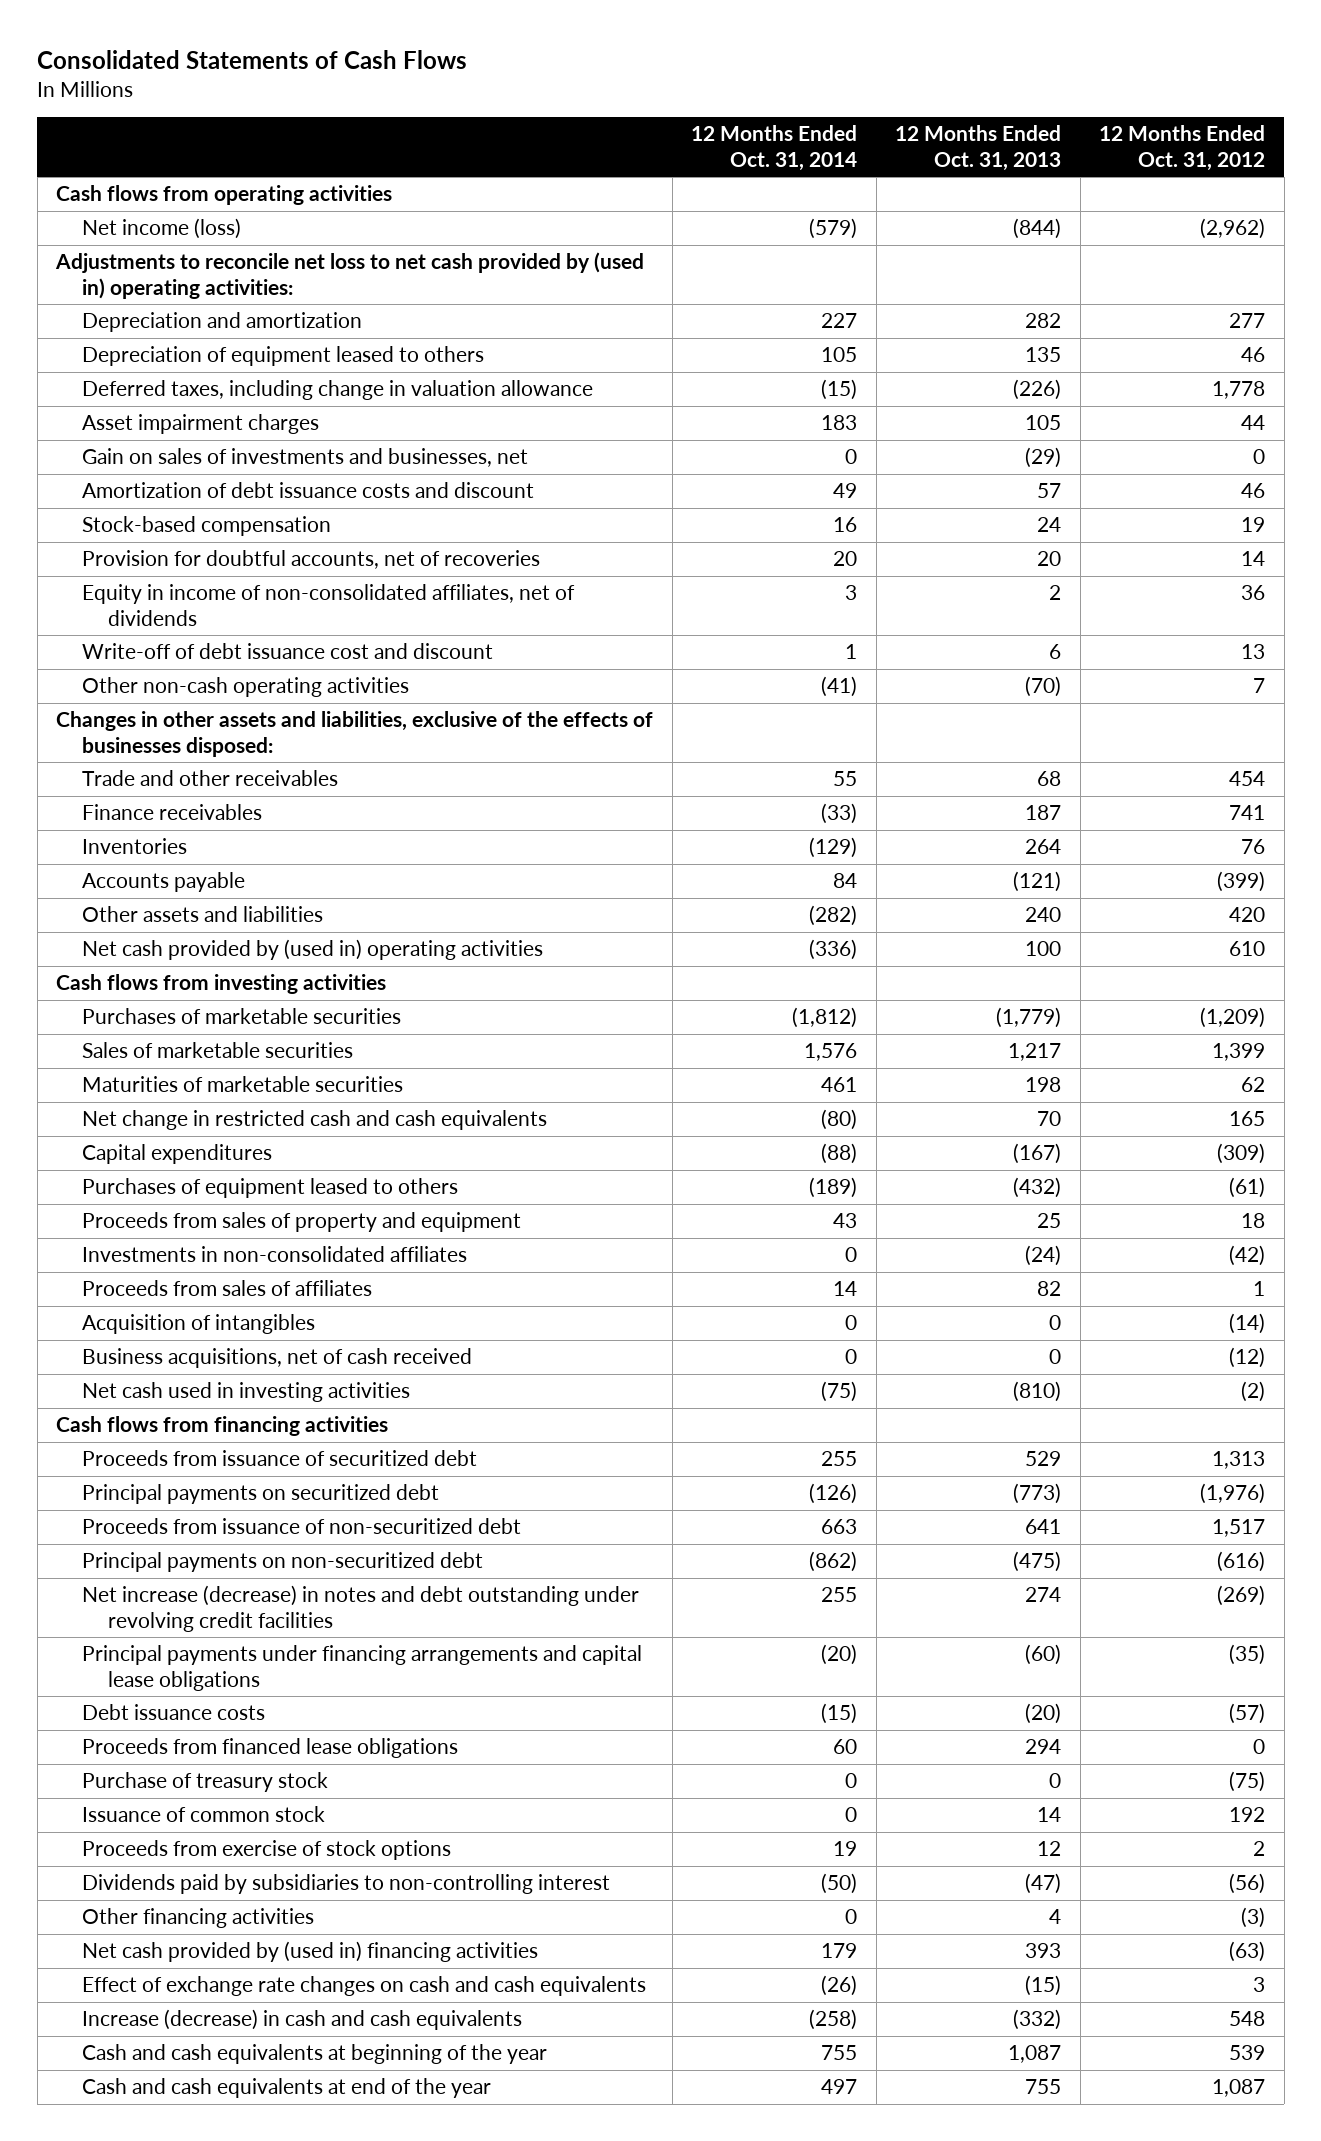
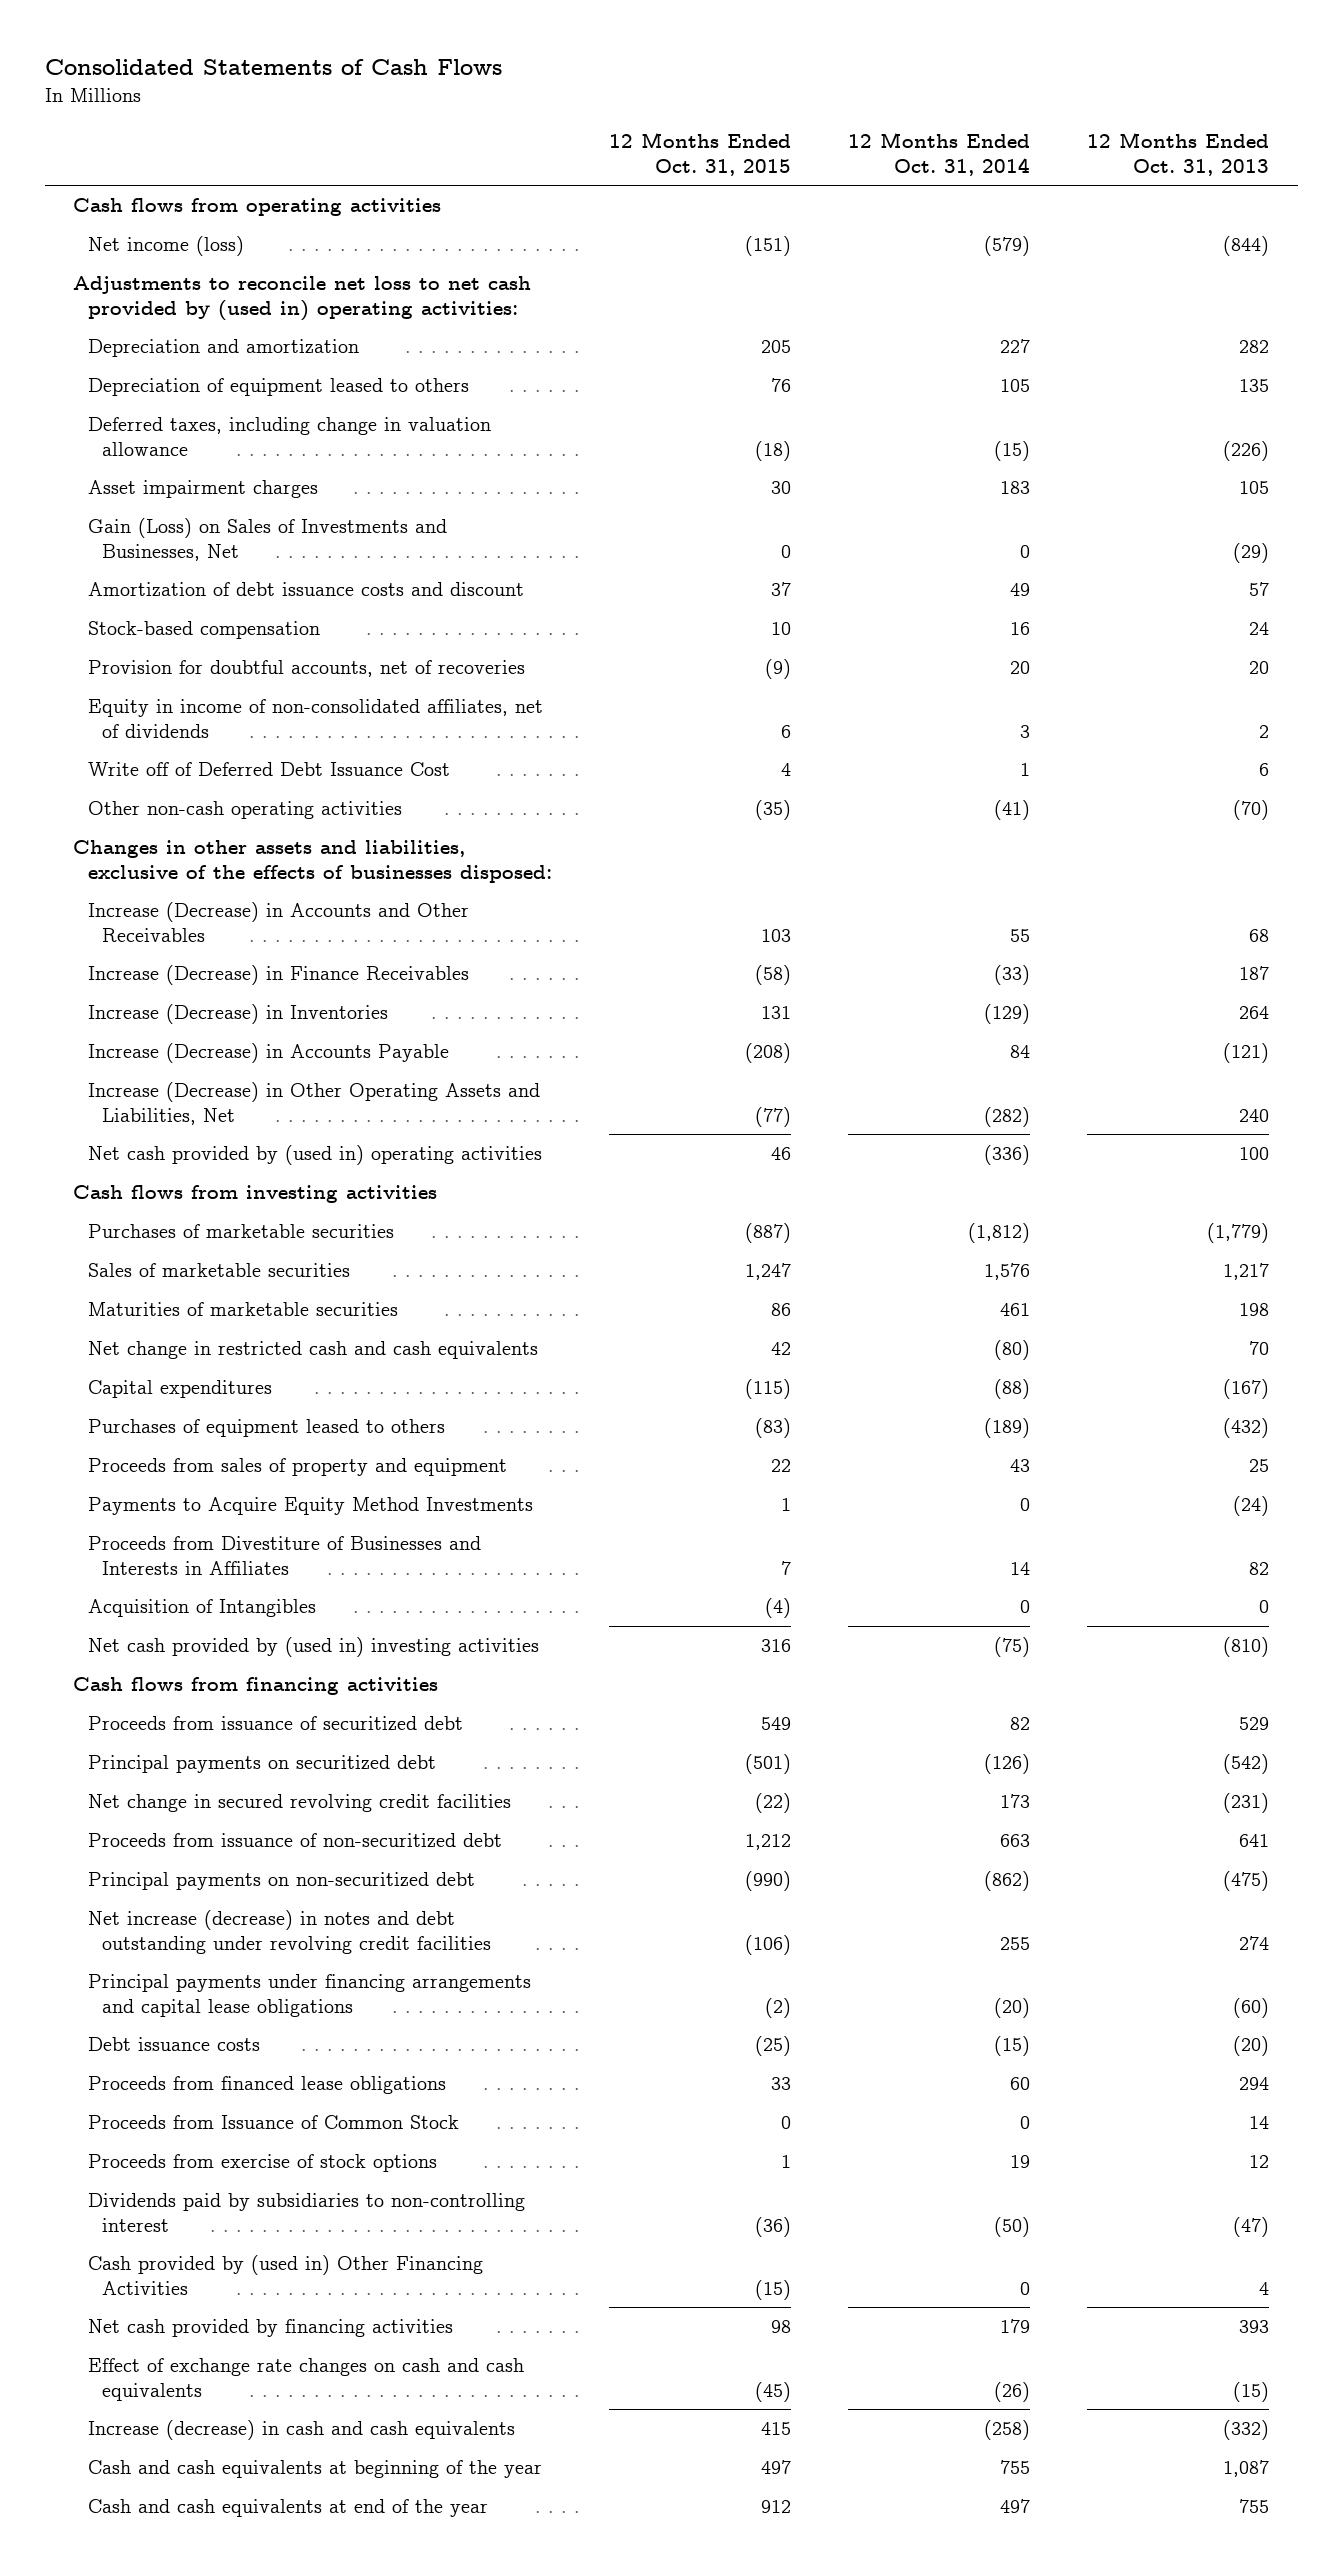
[1099,125,1266,171] 12 Months Ended Oct. 31, 2012 -> none
none -> [609,132,792,176] 12 Months Ended Oct. 31, 2015
[82,448,529,468] Gain on sales of investments and businesses, net -> [87,518,447,561] Gain (Loss) on Sales of Investments and Businesses, Net
[82,643,494,660] Write-off of debt issuance cost and discount -> [87,762,450,777] Write off of Deferred Debt Issuance Cost
[82,770,339,787] Trade and other receivables -> [87,902,469,942] Increase (Decrease) in Accounts and Other Receivables
[82,804,263,821] Finance receivables -> [87,965,469,986] Increase (Decrease) in Finance Receivables
[82,838,188,855] Inventories -> [87,1004,388,1025] Increase (Decrease) in Inventories
[82,872,246,893] Accounts payable -> [87,1043,449,1064] Increase (Decrease) in Accounts Payable
[82,906,324,923] Other assets and liabilities -> [87,1082,540,1125] Increase (Decrease) in Other Operating Assets and Liabilities, Net
[82,1348,473,1369] Business acquisitions, net of cash received -> none
[82,1246,468,1263] Investments in non-consolidated affiliates -> [87,1497,533,1516] Payments to Acquire Equity Method Investments
[82,1280,373,1297] Proceeds from sales of affiliates -> [87,1536,481,1575] Proceeds from Divestiture of Businesses and Interests in Affiliates
[82,1314,316,1335] Acquisition of intangibles -> [87,1599,316,1618] Acquisition of Intangibles
[82,1382,411,1403] Net cash used in investing activities -> [87,1637,539,1658] Net cash provided by (used in) investing activities
[821,1451,858,1467] 255 -> [1010,1717,1031,1731] 82
[1013,1483,1062,1505] (773) -> [1223,1754,1270,1775] (542)
none -> [87,1794,511,1813] Net change in secured revolving credit facilities
[82,1772,329,1793] Purchase of treasury stock -> none
[82,1806,326,1823] Issuance of common stock -> [87,2115,459,2130] Proceeds from Issuance of Common Stock
[82,1908,315,1929] Other financing activities -> [87,2255,483,2295] Cash provided by (used in) Other Financing Activities
[82,1941,539,1963] Net cash provided by (used in) financing activities -> [87,2319,453,2338] Net cash provided by financing activities

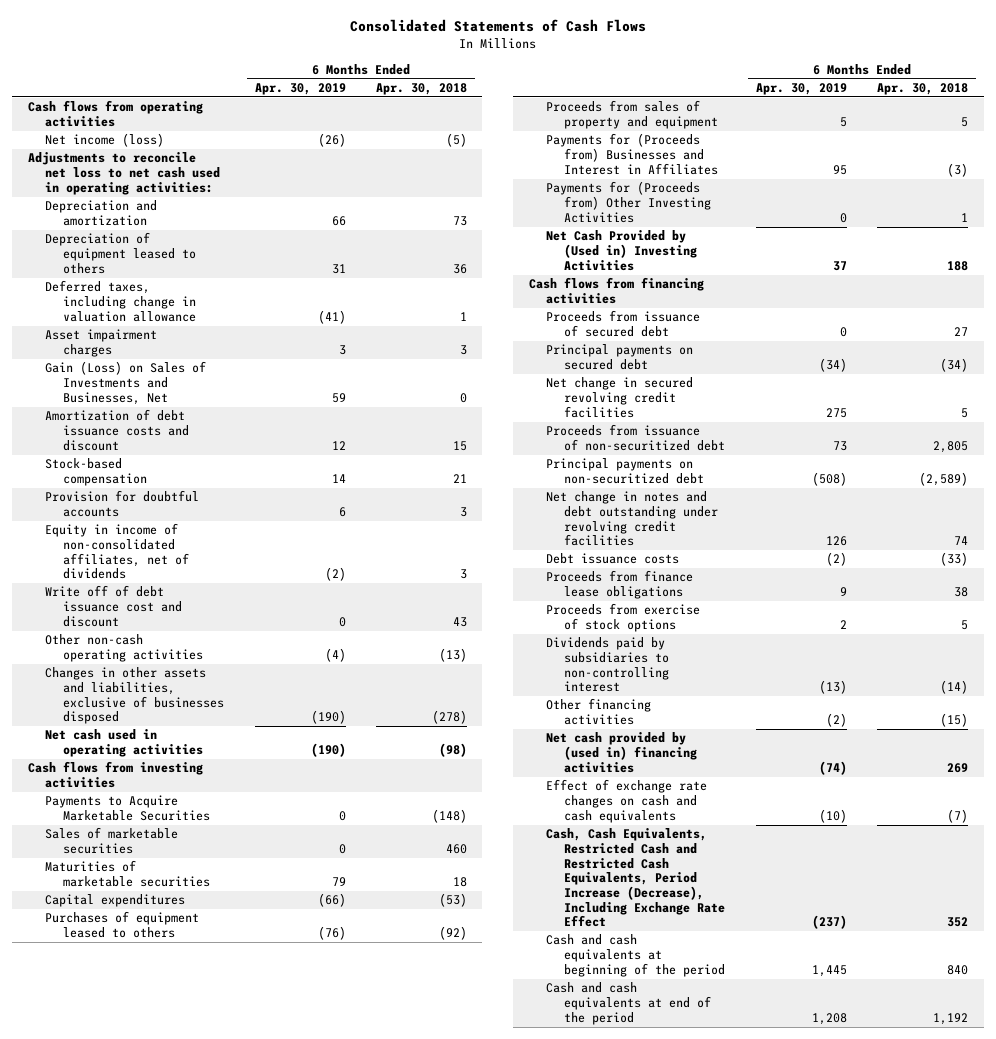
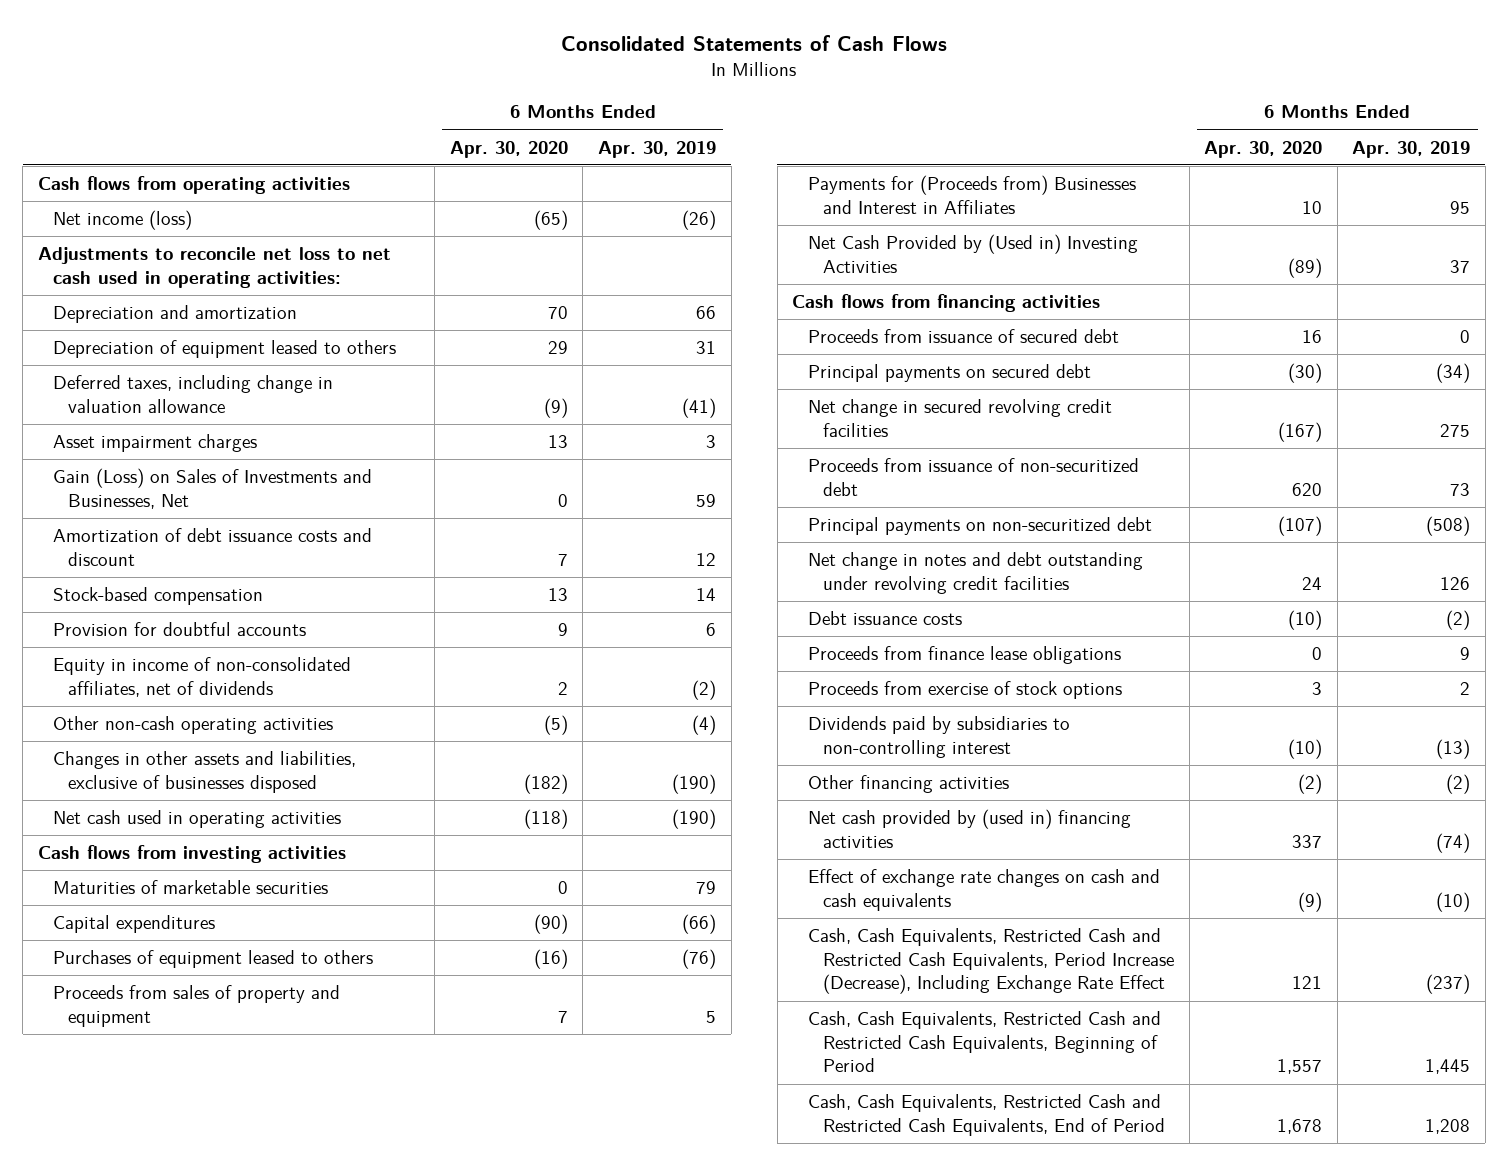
[376,83,468,96] Apr. 30, 2018 -> none
none -> [449,140,568,158] Apr. 30, 2020
[45,585,182,627] Write off of debt issuance cost and discount -> none
[45,795,210,822] Payments to Acquire Marketable Securities -> none
[45,827,179,855] Sales of marketable securities -> none
[546,181,711,223] Payments for (Proceeds from) Other Investing Activities -> none
[546,934,725,977] Cash and cash equivalents at beginning of the period -> [807,1011,1161,1073] Cash, Cash Equivalents, Restricted Cash and Restricted Cash Equivalents, Beginning of Period
[546,982,711,1025] Cash and cash equivalents at end of the period -> [807,1094,1165,1136] Cash, Cash Equivalents, Restricted Cash and Restricted Cash Equivalents, End of Period

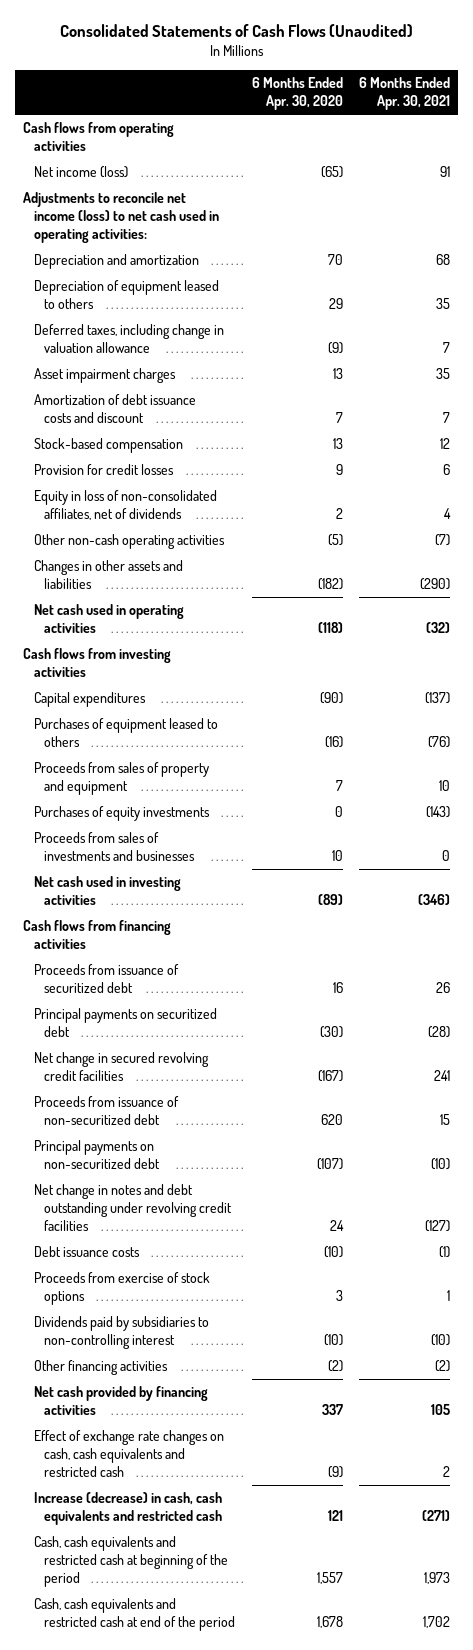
[561,35,948,52] Consolidated Statements of Cash Flows -> [59,24,413,38] Consolidated Statements of Cash Flows (Unaudited)
[597,140,716,158] Apr. 30, 2019 -> none
none -> [358,77,450,111] 6 Months Ended Apr. 30, 2021
[37,247,391,288] Adjustments to reconcile net loss to net cash used in operating activities: -> [23,192,219,243] Adjustments to reconcile net income (loss) to net cash used in operating activities:
[53,468,373,509] Gain (Loss) on Sales of Investments and Businesses, Net -> none
[53,622,307,637] Provision for doubtful accounts -> [33,464,174,476] Provision for credit losses
[53,657,352,697] Equity in income of non-consolidated affiliates, net of dividends -> [33,490,217,520] Equity in loss of non-consolidated affiliates, net of dividends
[53,751,357,793] Changes in other assets and liabilities, exclusive of businesses disposed -> [33,560,183,589] Changes in other assets and liabilities
[53,880,329,895] Maturities of marketable securities -> none
[807,175,1136,214] Payments for (Proceeds from) Businesses and Interest in Affiliates -> none
none -> [33,806,210,822] Purchases of equity investments
none -> [33,832,196,861] Proceeds from sales of investments and businesses
[807,234,1138,273] Net Cash Provided by (Used in) Investing Activities -> [33,876,181,905] Net cash used in investing activities
[807,329,1119,344] Proceeds from issuance of secured debt -> [33,964,179,993] Proceeds from issuance of securitized debt
[807,364,1091,383] Principal payments on secured debt -> [33,1008,217,1037] Principal payments on securitized debt
[807,646,1121,665] Proceeds from finance lease obligations -> none
[807,809,1131,848] Net cash provided by (used in) financing activities -> [33,1386,208,1415] Net cash provided by financing activities
[807,869,1160,911] Effect of exchange rate changes on cash and cash equivalents -> [33,1430,224,1477] Effect of exchange rate changes on cash, cash equivalents and restricted cash
[807,928,1174,995] Cash, Cash Equivalents, Restricted Cash and Restricted Cash Equivalents, Period Increase (Decrease), Including Exchange Rate Effect -> [33,1492,223,1525] Increase (decrease) in cash, cash equivalents and restricted cash
[807,1011,1161,1073] Cash, Cash Equivalents, Restricted Cash and Restricted Cash Equivalents, Beginning of Period -> [33,1536,229,1587] Cash, cash equivalents and restricted cash at beginning of the period
[807,1094,1165,1136] Cash, Cash Equivalents, Restricted Cash and Restricted Cash Equivalents, End of Period -> [33,1598,236,1631] Cash, cash equivalents and restricted cash at end of the period

